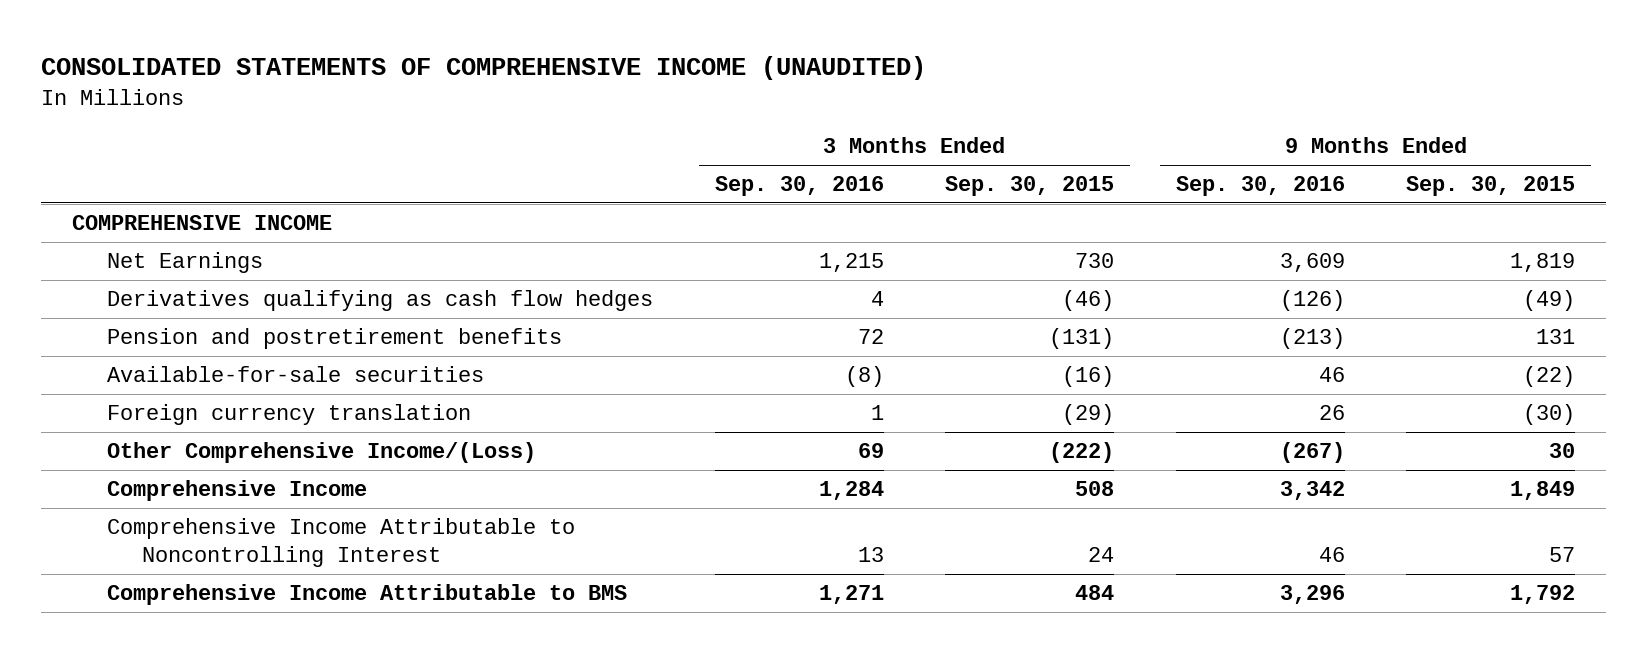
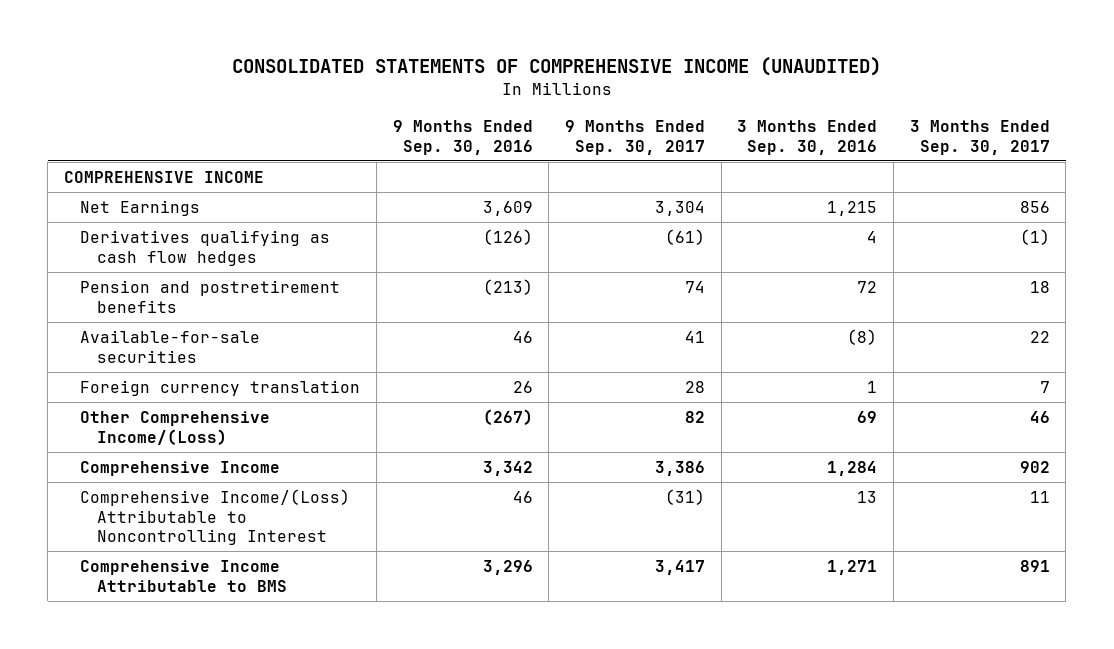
[945,176,1115,197] Sep. 30, 2015 -> none
[1406,176,1576,197] Sep. 30, 2015 -> none
none -> [565,119,706,155] 9 Months Ended Sep. 30, 2017
none -> [909,119,1050,155] 3 Months Ended Sep. 30, 2017
[107,518,576,568] Comprehensive Income Attributable to Noncontrolling Interest -> [80,489,351,546] Comprehensive Income/(Loss) Attributable to Noncontrolling Interest

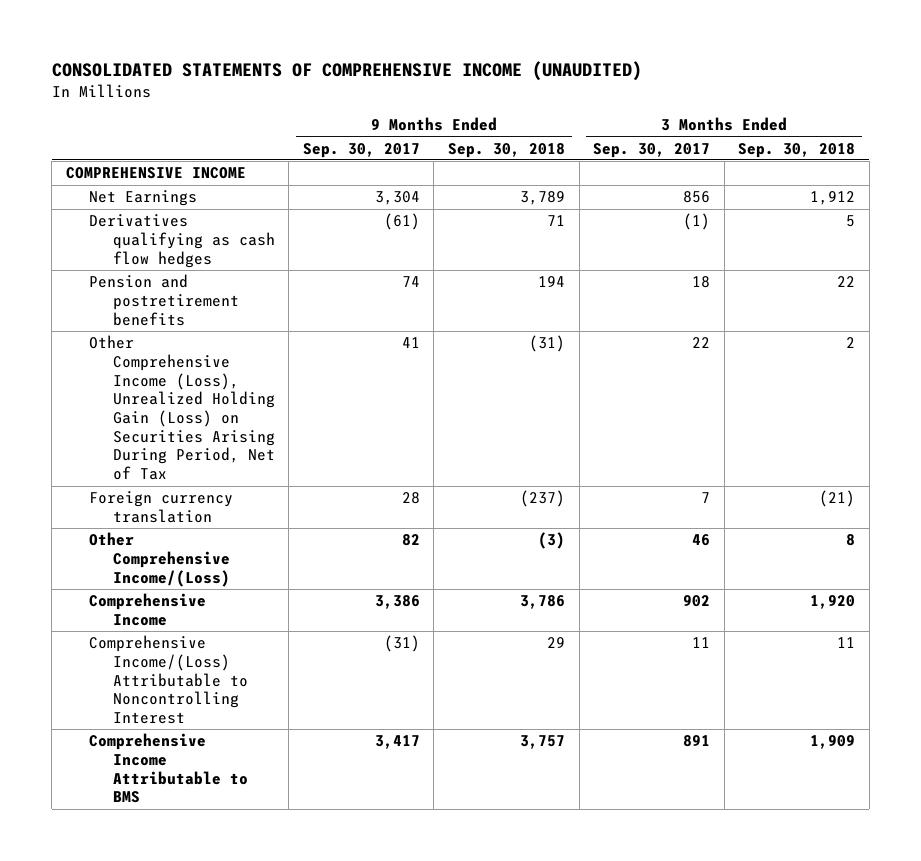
[392,119,533,155] 9 Months Ended Sep. 30, 2016 -> none
[737,119,878,155] 3 Months Ended Sep. 30, 2016 -> none
none -> [448,142,566,158] Sep. 30, 2018
none -> [738,142,856,158] Sep. 30, 2018
[80,330,261,363] Available-for-sale securities -> [89,335,275,481] Other Comprehensive Income (Loss), Unrealized Holding Gain (Loss) on Securities Arising During Period, Net of Tax

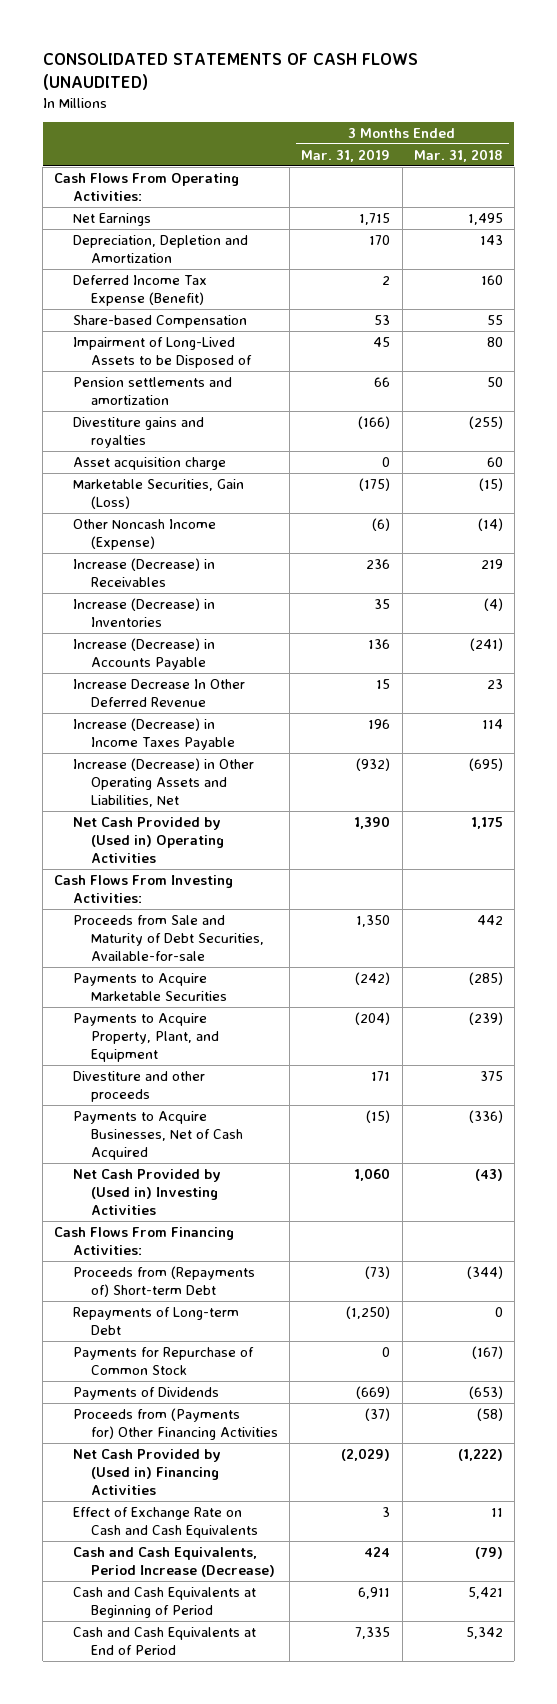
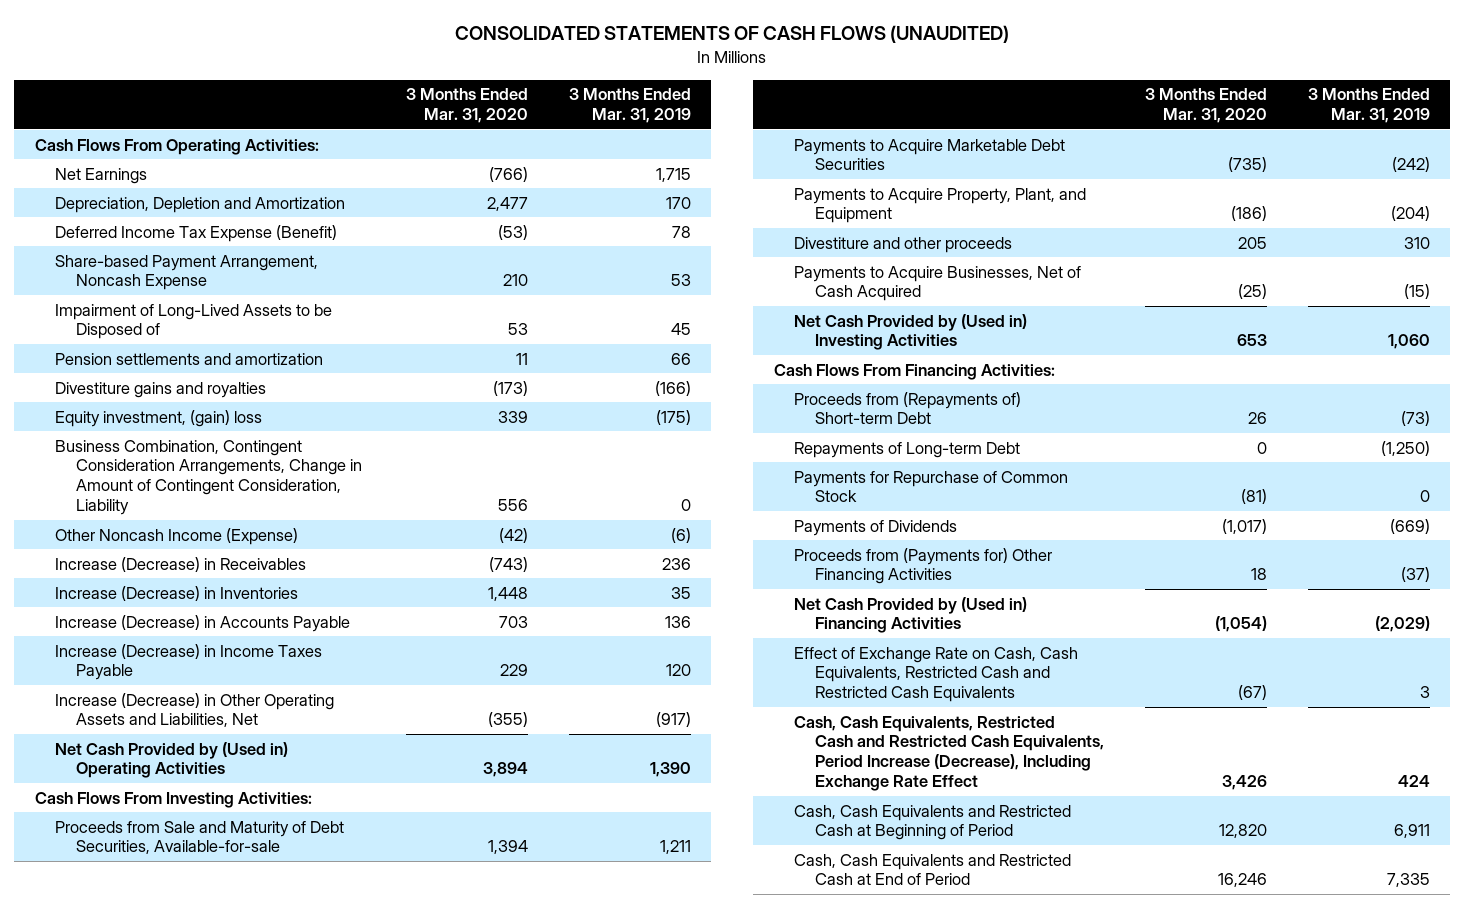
[413,148,503,162] Mar. 31, 2018 -> none
none -> [405,88,528,124] 3 Months Ended Mar. 31, 2020
[382,275,391,285] 2 -> [671,225,691,238] 78
[72,314,247,328] Share-based Compensation -> [55,254,319,291] Share-based Payment Arrangement, Noncash Expense
[72,456,226,470] Asset acquisition charge -> none
[72,478,244,509] Marketable Securities, Gain (Loss) -> [55,409,263,427] Equity investment, (gain) loss
none -> [55,439,363,516] Business Combination, Contingent Consideration Arrangements, Change in Amount of Contingent Consideration, Liability
[72,678,245,707] Increase Decrease In Other Deferred Revenue -> none
[368,718,391,729] 196 -> [665,664,691,677] 120
[356,757,391,771] (932) -> [655,712,691,728] (917)
[356,914,391,927] 1,350 -> [659,840,691,855] 1,211
[72,972,228,1001] Payments to Acquire Marketable Securities -> [794,138,1066,171] Payments to Acquire Marketable Debt Securities
[371,1070,391,1081] 171 -> [1403,236,1430,249] 310
[72,1506,259,1538] Effect of Exchange Rate on Cash and Cash Equivalents -> [794,646,1079,703] Effect of Exchange Rate on Cash, Cash Equivalents, Restricted Cash and Restricted Cash Equivalents
[72,1546,276,1577] Cash and Cash Equivalents, Period Increase (Decrease) -> [794,715,1104,792] Cash, Cash Equivalents, Restricted Cash and Restricted Cash Equivalents, Period Increase (Decrease), Including Exchange Rate Effect
[72,1586,256,1618] Cash and Cash Equivalents at Beginning of Period -> [794,804,1072,841] Cash, Cash Equivalents and Restricted Cash at Beginning of Period
[72,1626,256,1655] Cash and Cash Equivalents at End of Period -> [794,853,1072,886] Cash, Cash Equivalents and Restricted Cash at End of Period

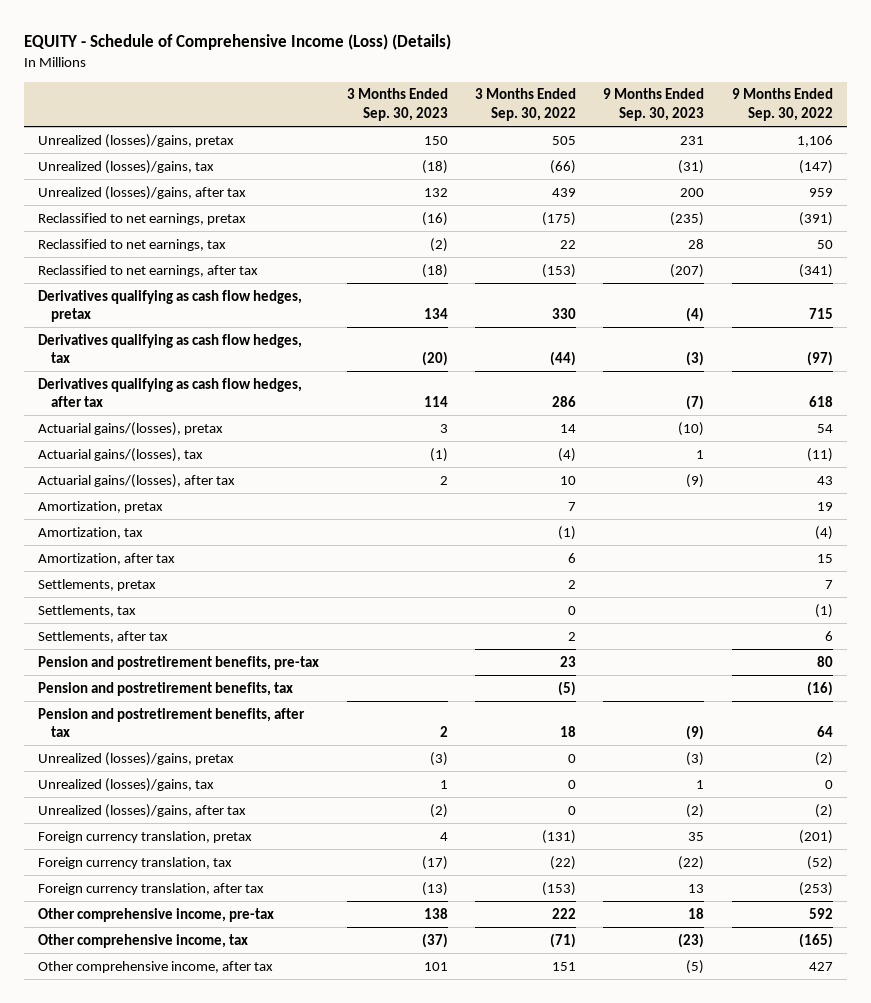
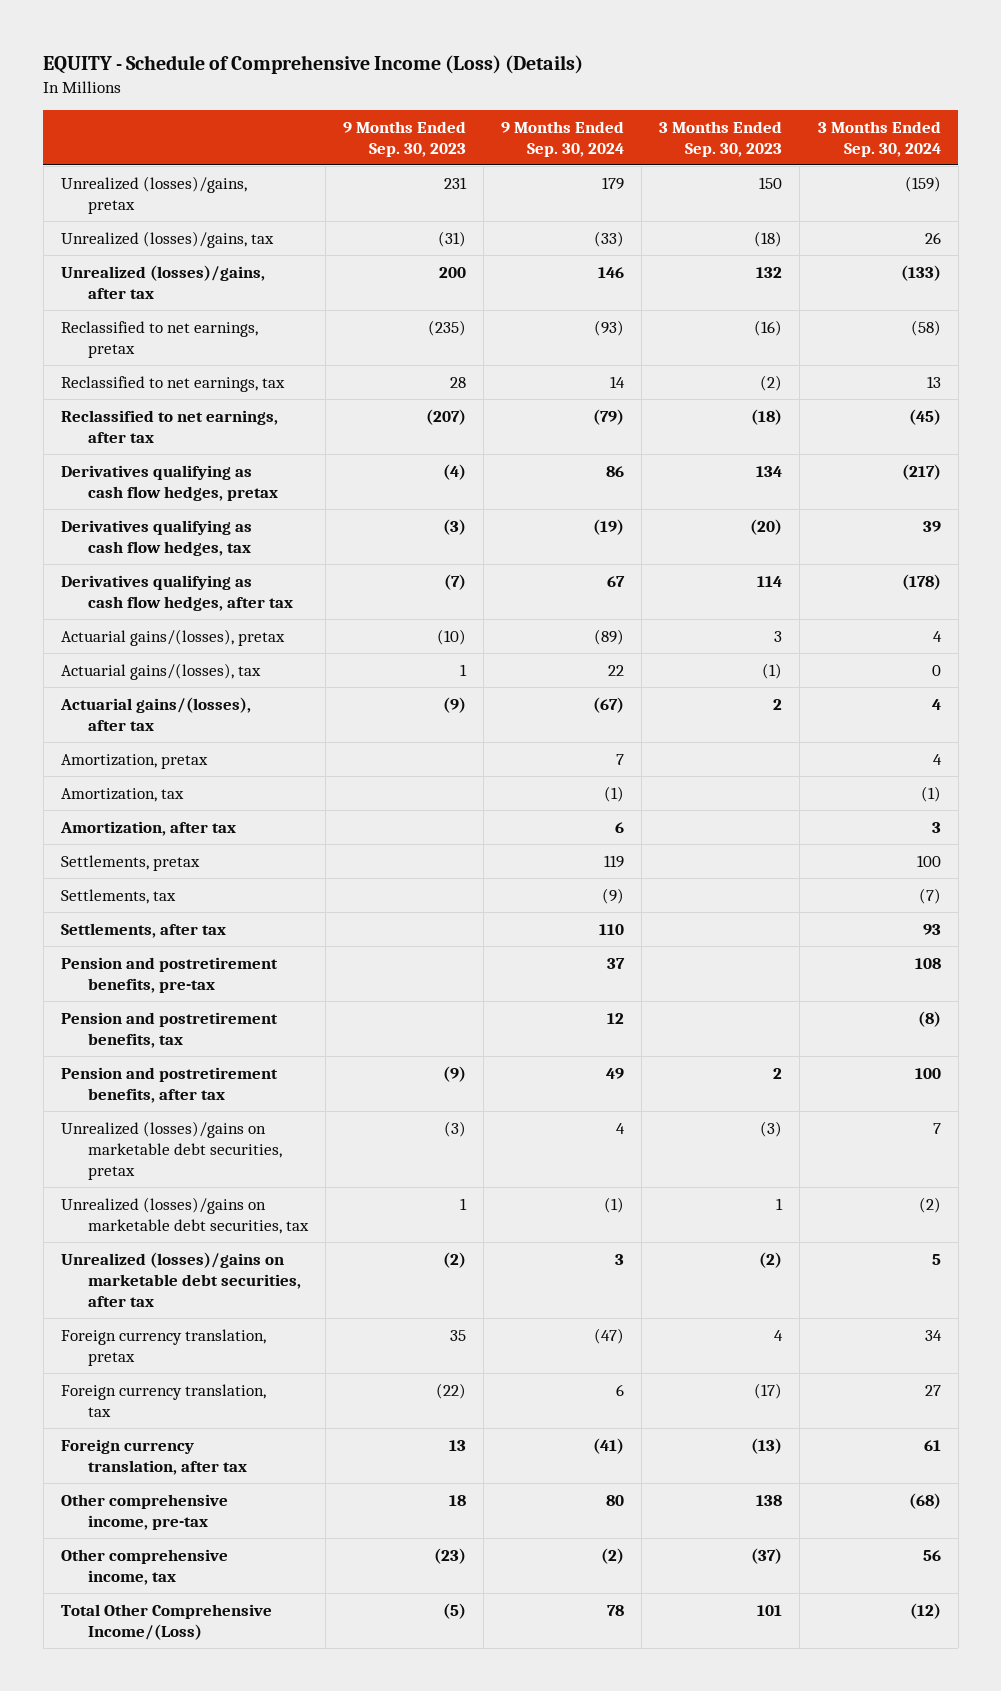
[475,88,577,122] 3 Months Ended Sep. 30, 2022 -> none
[731,88,833,122] 9 Months Ended Sep. 30, 2022 -> none
none -> [501,120,625,157] 9 Months Ended Sep. 30, 2024
none -> [817,120,941,157] 3 Months Ended Sep. 30, 2024
[38,751,235,766] Unrealized (losses)/gains, pretax -> [60,1120,282,1181] Unrealized (losses)/gains on marketable debt securities, pretax
[38,777,215,792] Unrealized (losses)/gains, tax -> [60,1196,309,1234] Unrealized (losses)/gains on marketable debt securities, tax
[38,803,247,818] Unrealized (losses)/gains, after tax -> [60,1251,301,1308] Unrealized (losses)/gains on marketable debt securities, after tax
[38,960,274,973] Other comprehensive income, after tax -> [60,1603,272,1640] Total Other Comprehensive Income/(Loss)

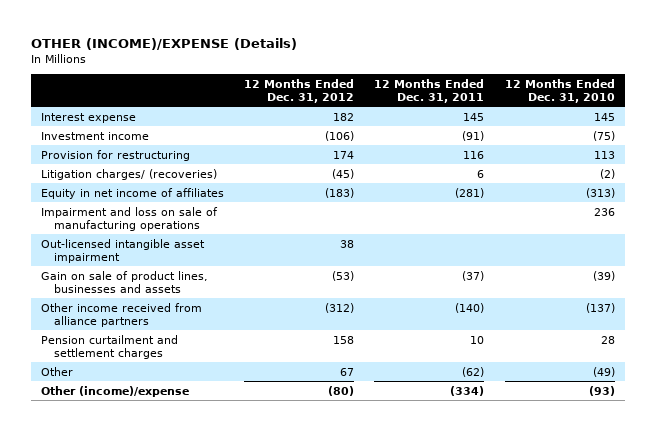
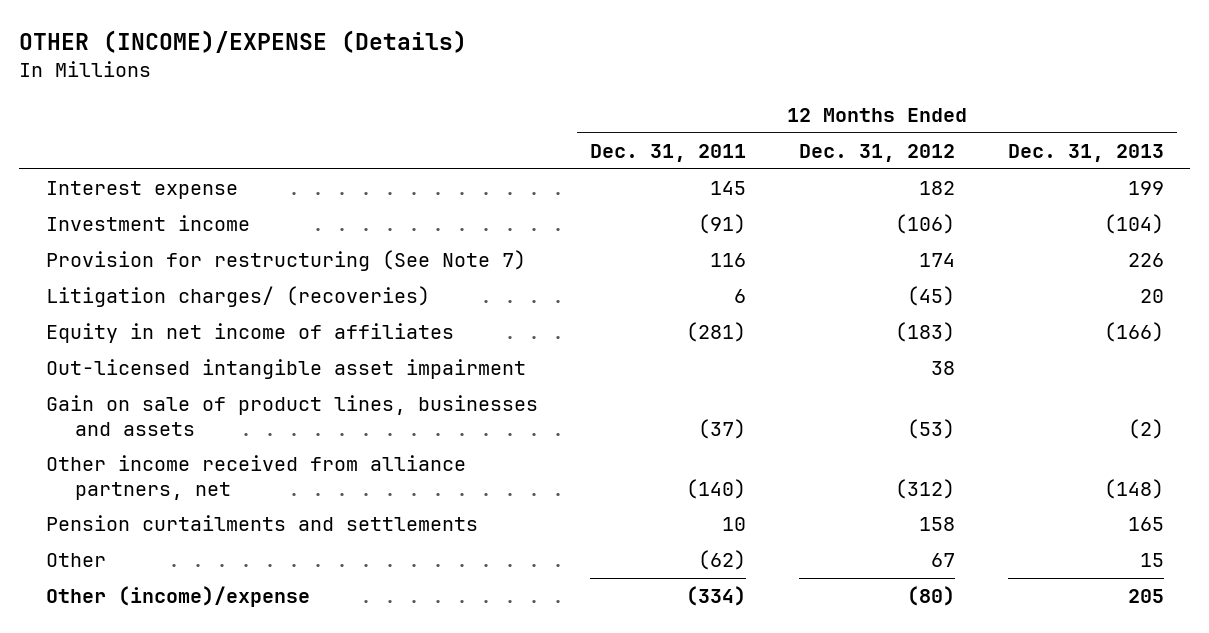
[504,78,615,103] 12 Months Ended Dec. 31, 2010 -> none
none -> [1007,144,1164,163] Dec. 31, 2013
[40,149,190,161] Provision for restructuring -> [45,250,526,272] Provision for restructuring (See Note 7)
[40,206,218,231] Impairment and loss on sale of manufacturing operations -> none
[40,302,202,327] Other income received from alliance partners -> [45,455,466,500] Other income received from alliance partners, net
[40,334,178,359] Pension curtailment and settlement charges -> [45,515,478,532] Pension curtailments and settlements

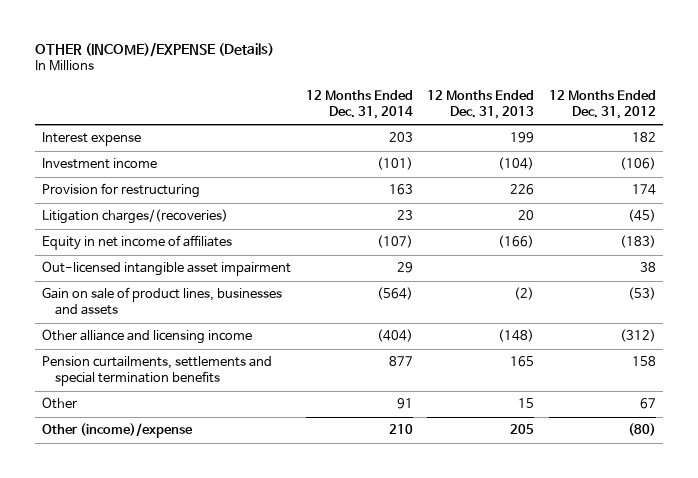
[590,144,747,163] Dec. 31, 2011 -> none
none -> [305,89,413,119] 12 Months Ended Dec. 31, 2014
[45,250,526,272] Provision for restructuring (See Note 7) -> [41,183,200,199] Provision for restructuring
[45,286,430,308] Litigation charges/ (recoveries) -> [41,209,228,225] Litigation charges/(recoveries)
[45,455,466,500] Other income received from alliance partners, net -> [41,329,252,345] Other alliance and licensing income
[45,515,478,532] Pension curtailments and settlements -> [41,356,272,387] Pension curtailments, settlements and special termination benefits

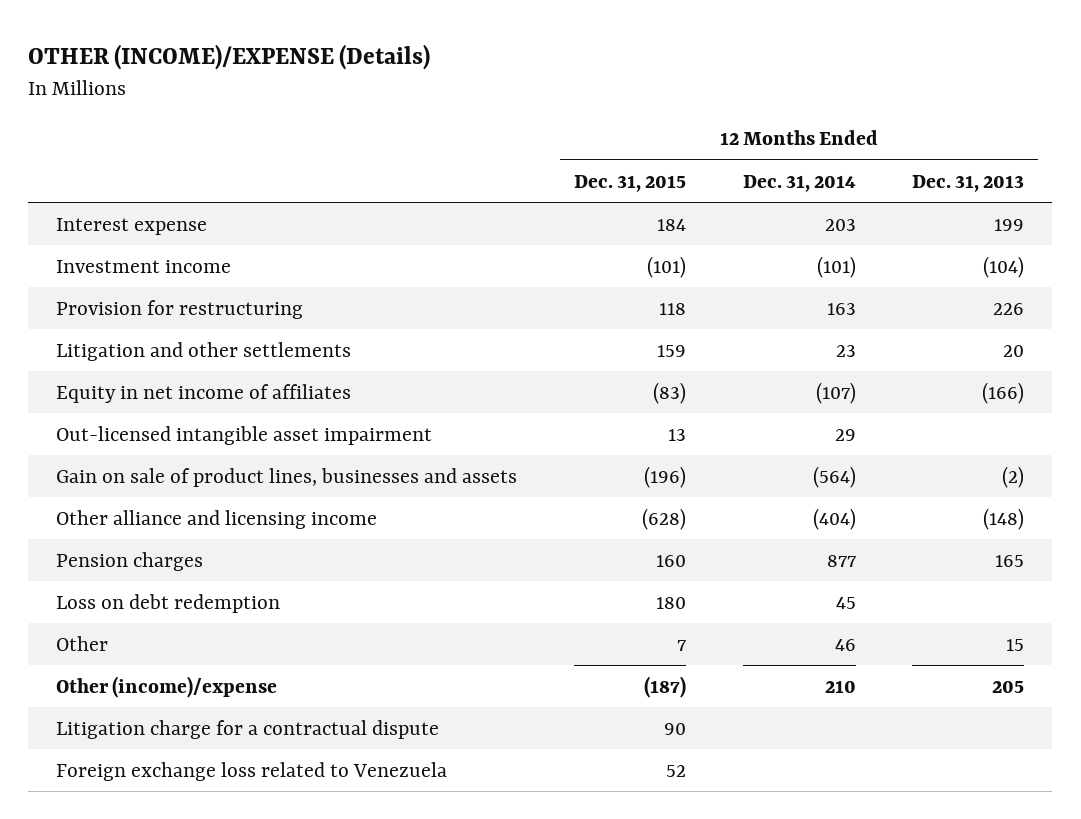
[548,89,656,119] 12 Months Ended Dec. 31, 2012 -> none
none -> [573,174,686,192] Dec. 31, 2015
[41,209,228,225] Litigation charges/(recoveries) -> [56,341,352,361] Litigation and other settlements
[41,356,272,387] Pension curtailments, settlements and special termination benefits -> [56,551,204,571] Pension charges
none -> [56,593,281,613] Loss on debt redemption
[396,398,413,410] 91 -> [834,638,856,651] 46
none -> [56,719,440,739] Litigation charge for a contractual dispute
none -> [56,761,448,781] Foreign exchange loss related to Venezuela

